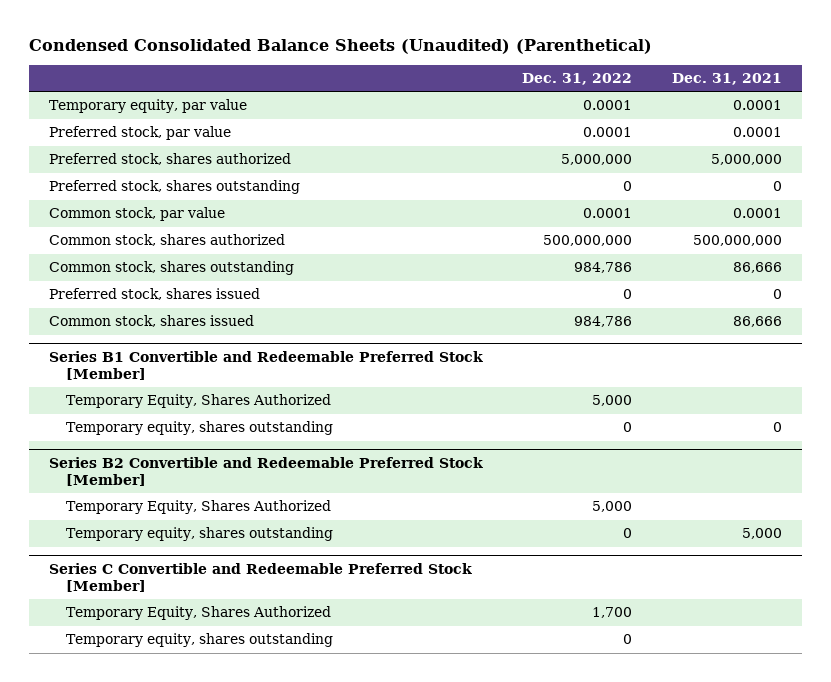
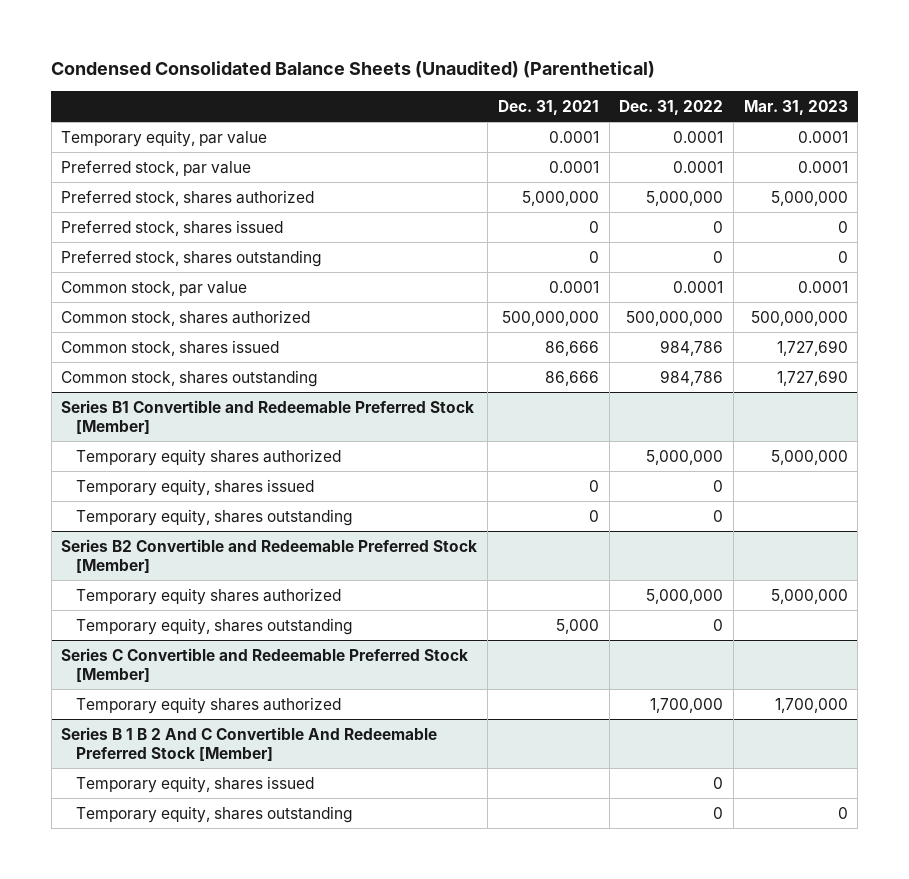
none -> [743,99,848,115] Mar. 31, 2023
[48,288,260,301] Preferred stock, shares issued -> [61,219,284,236] Preferred stock, shares issued
[48,261,294,276] Common stock, shares outstanding -> [61,369,319,387] Common stock, shares outstanding
[66,394,332,409] Temporary Equity, Shares Authorized -> [76,448,342,466] Temporary equity shares authorized
[592,395,633,407] 5,000 -> [646,449,724,465] 5,000,000
none -> [76,478,315,496] Temporary equity, shares issued
[66,500,332,515] Temporary Equity, Shares Authorized -> [76,587,342,605] Temporary equity shares authorized
[592,501,633,513] 5,000 -> [646,588,724,604] 5,000,000
[66,606,332,621] Temporary Equity, Shares Authorized -> [76,696,342,714] Temporary equity shares authorized
[592,607,633,619] 1,700 -> [650,697,724,713] 1,700,000
none -> [61,726,438,761] Series B 1 B 2 And C Convertible And Redeemable Preferred Stock [Member]
none -> [76,775,315,793] Temporary equity, shares issued

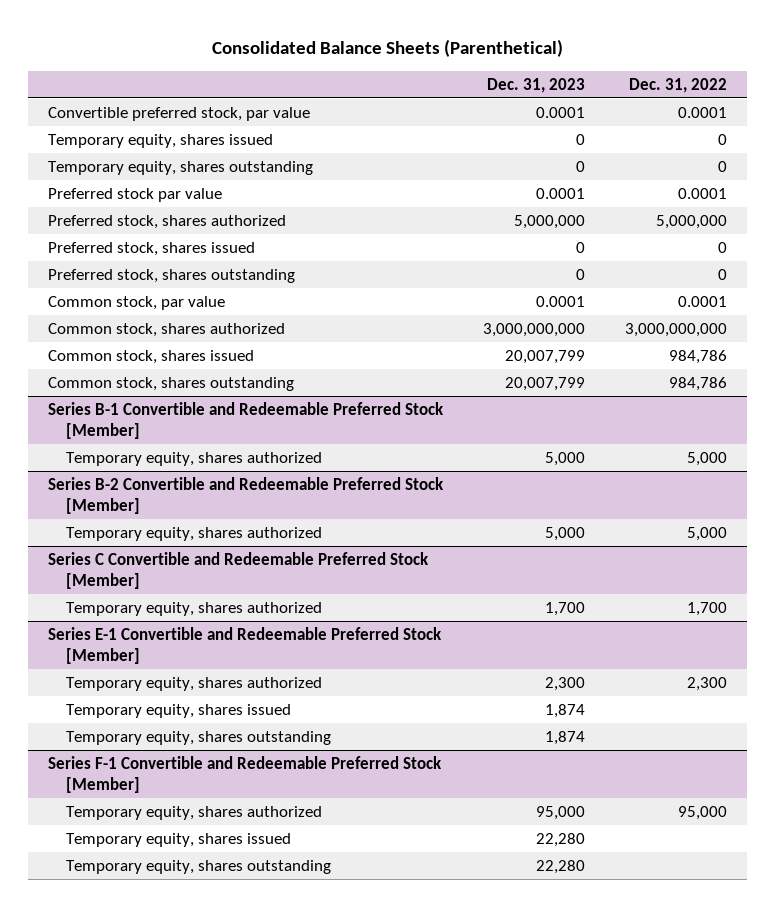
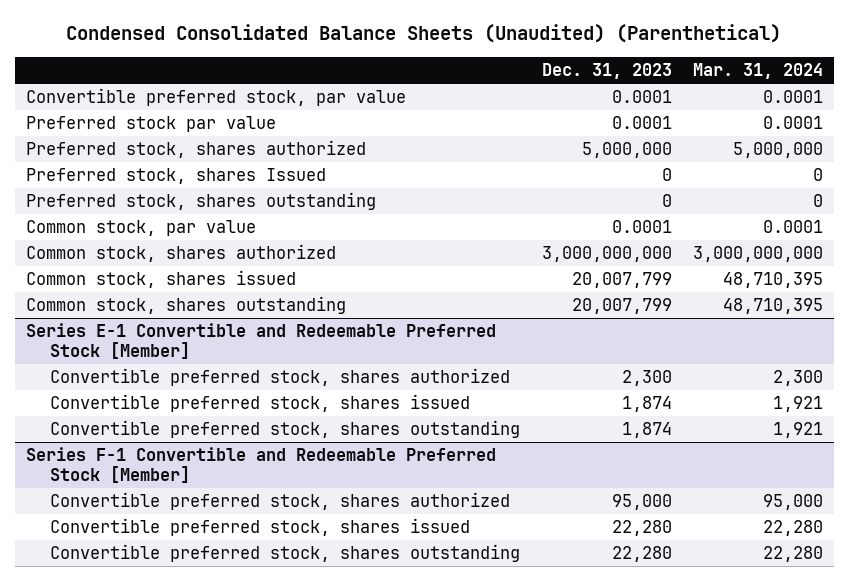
[211,39,563,58] Consolidated Balance Sheets (Parenthetical) -> [66,24,782,44] Condensed Consolidated Balance Sheets (Unaudited) (Parenthetical)
[628,77,727,93] Dec. 31, 2022 -> none
none -> [693,63,824,80] Mar. 31, 2024
[48,133,274,148] Temporary equity, shares issued -> none
[48,160,314,175] Temporary equity, shares outstanding -> none
[48,241,256,256] Preferred stock, shares issued -> [25,168,326,185] Preferred stock, shares Issued
[48,401,445,440] Series B-1 Convertible and Redeemable Preferred Stock [Member] -> none
[65,451,322,466] Temporary equity, shares authorized -> none
[48,476,445,515] Series B-2 Convertible and Redeemable Preferred Stock [Member] -> none
[65,526,322,541] Temporary equity, shares authorized -> none
[48,551,430,590] Series C Convertible and Redeemable Preferred Stock [Member] -> none
[65,601,322,616] Temporary equity, shares authorized -> none
[65,676,322,691] Temporary equity, shares authorized -> [50,368,511,387] Convertible preferred stock, shares authorized
[65,703,291,718] Temporary equity, shares issued -> [50,394,471,413] Convertible preferred stock, shares issued
[65,730,331,745] Temporary equity, shares outstanding -> [50,420,521,439] Convertible preferred stock, shares outstanding
[65,805,322,820] Temporary equity, shares authorized -> [50,492,511,511] Convertible preferred stock, shares authorized
[65,832,291,847] Temporary equity, shares issued -> [50,518,471,537] Convertible preferred stock, shares issued
[65,859,331,874] Temporary equity, shares outstanding -> [50,544,521,563] Convertible preferred stock, shares outstanding

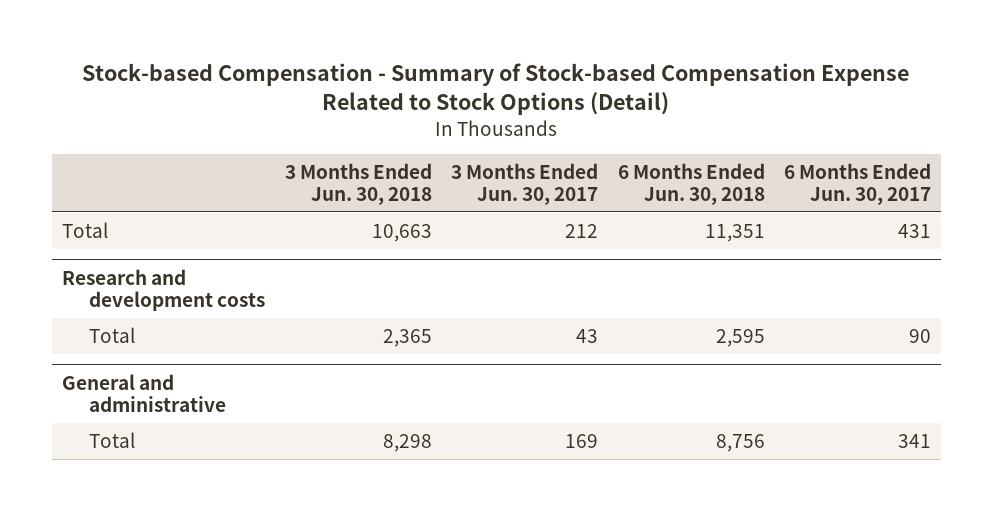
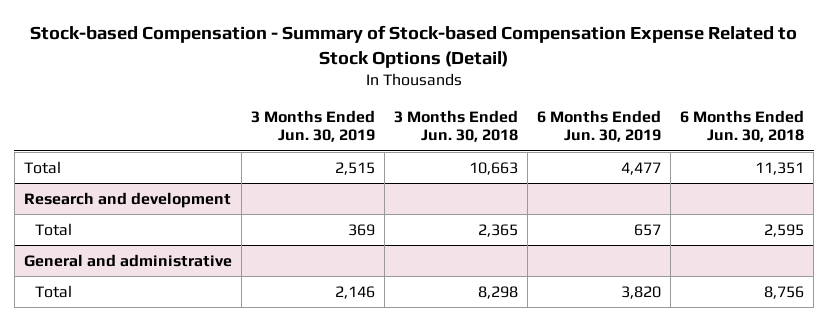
[451,163,599,205] 3 Months Ended Jun. 30, 2017 -> none
[784,163,932,205] 6 Months Ended Jun. 30, 2017 -> none
none -> [251,109,376,143] 3 Months Ended Jun. 30, 2019
none -> [537,109,662,143] 6 Months Ended Jun. 30, 2019
[61,268,266,311] Research and development costs -> [23,191,231,208] Research and development

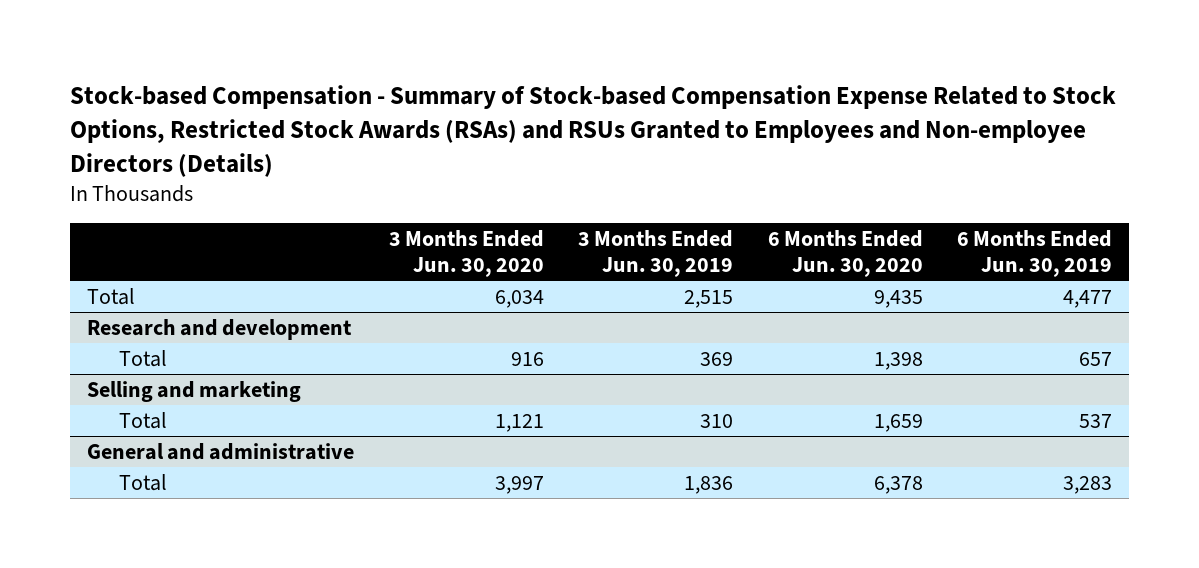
[30,25,798,68] Stock-based Compensation - Summary of Stock-based Compensation Expense Related to Stock Options (Detail) -> [70,85,1117,177] Stock-based Compensation - Summary of Stock-based Compensation Expense Related to Stock Options, Restricted Stock Awards (RSAs) and RSUs Granted to Employees and Non-employee Directors (Details)
[394,109,519,143] 3 Months Ended Jun. 30, 2018 -> none
[680,109,805,143] 6 Months Ended Jun. 30, 2018 -> none
none -> [388,230,544,277] 3 Months Ended Jun. 30, 2020
none -> [767,230,923,277] 6 Months Ended Jun. 30, 2020
none -> [87,380,302,402] Selling and marketing
none -> [118,411,167,429] Total
[335,285,376,299] 2,146 -> [684,475,734,494] 1,836
[621,285,662,299] 3,820 -> [1062,475,1112,494] 3,283

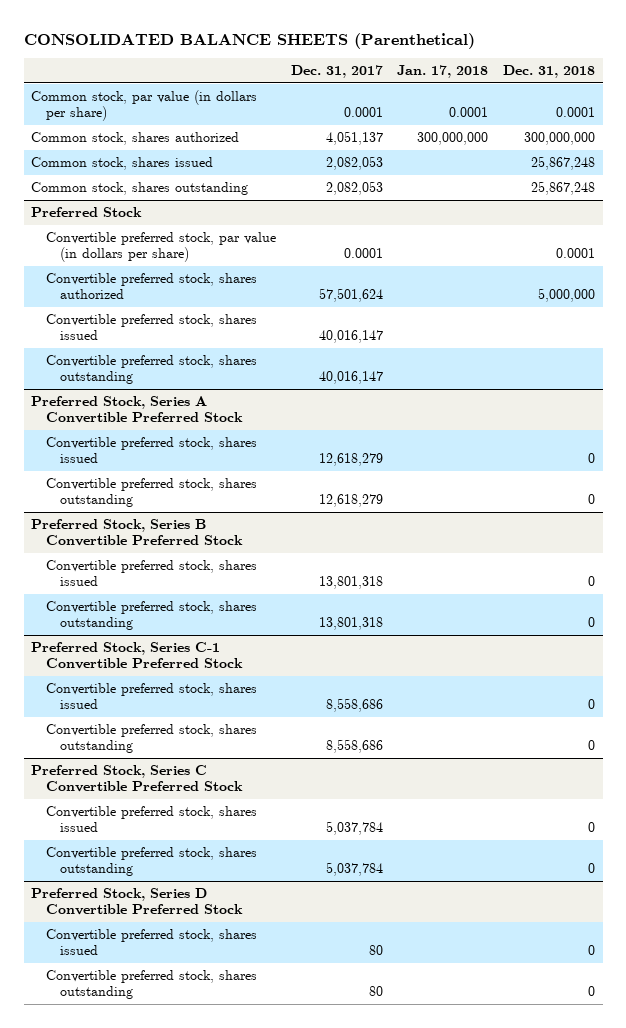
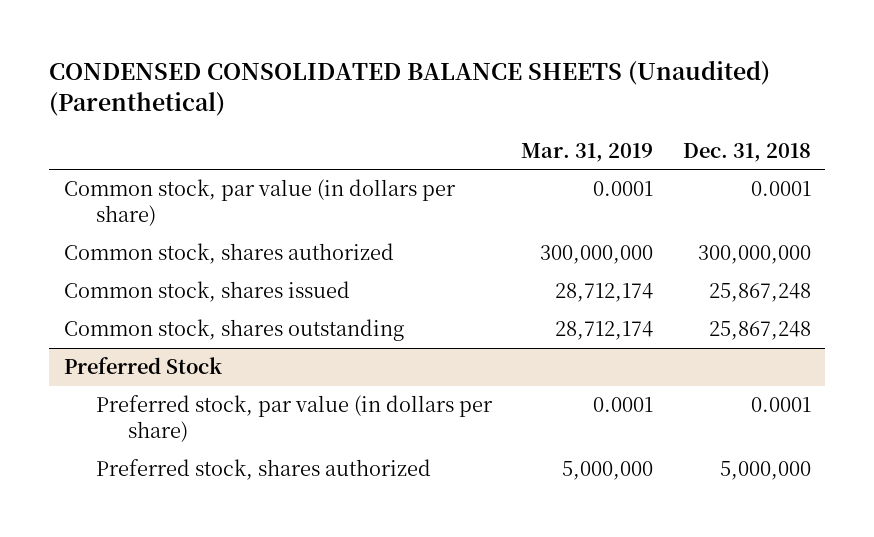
[23,32,475,49] CONSOLIDATED BALANCE SHEETS (Parenthetical) -> [48,60,770,117] CONDENSED CONSOLIDATED BALANCE SHEETS (Unaudited) (Parenthetical)
[290,65,383,79] Dec. 31, 2017 -> none
[397,65,489,79] Jan. 17, 2018 -> none
none -> [521,142,654,162] Mar. 31, 2019
[45,314,257,340] Convertible preferred stock, shares issued -> none
[45,355,257,384] Convertible preferred stock, shares outstanding -> none
[31,396,243,423] Preferred Stock, Series A Convertible Preferred Stock -> none
[45,437,257,463] Convertible preferred stock, shares issued -> none
[45,478,257,507] Convertible preferred stock, shares outstanding -> none
[31,519,243,546] Preferred Stock, Series B Convertible Preferred Stock -> none
[45,560,257,586] Convertible preferred stock, shares issued -> none
[45,601,257,630] Convertible preferred stock, shares outstanding -> none
[31,642,243,669] Preferred Stock, Series C-1 Convertible Preferred Stock -> none
[45,683,257,709] Convertible preferred stock, shares issued -> none
[45,724,257,753] Convertible preferred stock, shares outstanding -> none
[31,765,243,792] Preferred Stock, Series C Convertible Preferred Stock -> none
[45,806,257,832] Convertible preferred stock, shares issued -> none
[45,847,257,876] Convertible preferred stock, shares outstanding -> none
[31,888,243,915] Preferred Stock, Series D Convertible Preferred Stock -> none
[45,929,257,955] Convertible preferred stock, shares issued -> none
[45,970,257,999] Convertible preferred stock, shares outstanding -> none
[45,232,276,262] Convertible preferred stock, par value (in dollars per share) -> [95,395,493,442] Preferred stock, par value (in dollars per share)
[45,273,257,299] Convertible preferred stock, shares authorized -> [95,459,431,481] Preferred stock, shares authorized

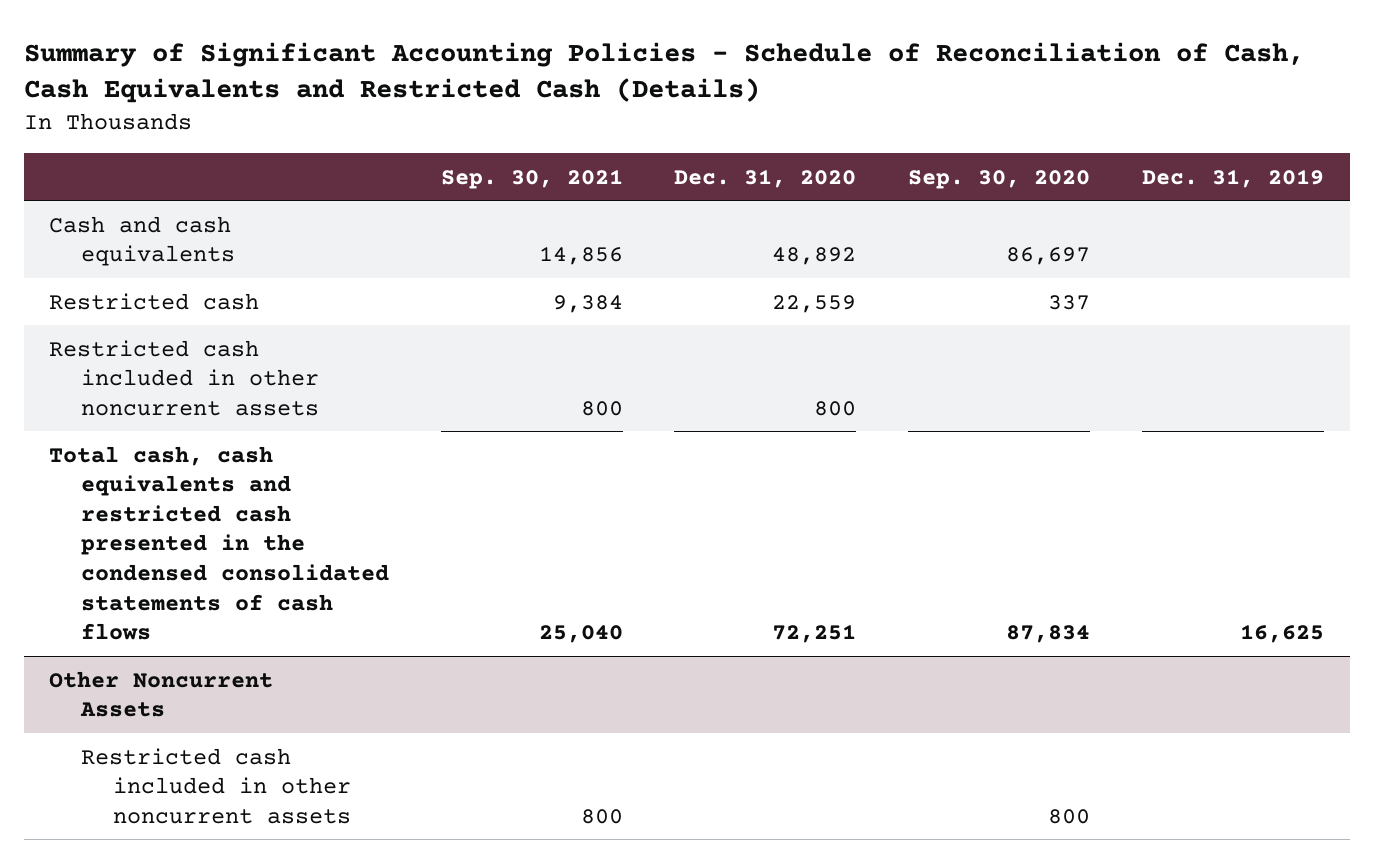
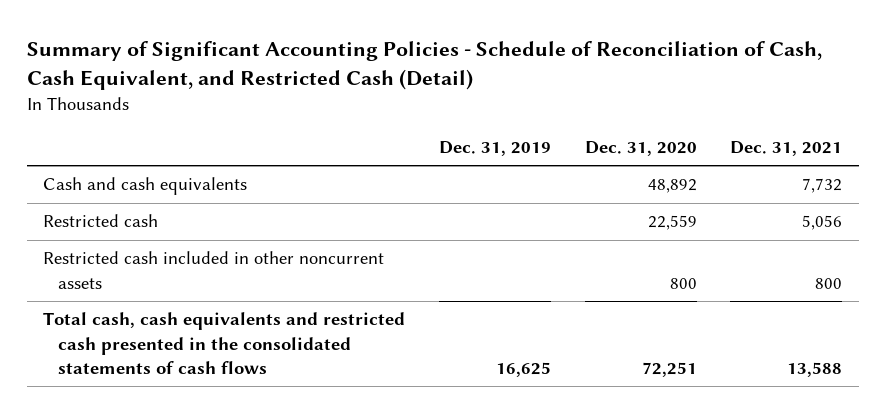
[23,41,1304,104] Summary of Significant Accounting Policies - Schedule of Reconciliation of Cash, Cash Equivalents and Restricted Cash (Details) -> [26,40,822,90] Summary of Significant Accounting Policies - Schedule of Reconciliation of Cash, Cash Equivalent, and Restricted Cash (Detail)
[440,168,623,189] Sep. 30, 2021 -> none
[908,169,1091,189] Sep. 30, 2020 -> none
none -> [730,140,843,156] Dec. 31, 2021
[49,670,274,718] Other Noncurrent Assets -> none
[81,747,351,824] Restricted cash included in other noncurrent assets -> none
[49,445,390,641] Total cash, cash equivalents and restricted cash presented in the condensed consolidated statements of cash flows -> [43,312,406,374] Total cash, cash equivalents and restricted cash presented in the consolidated statements of cash flows

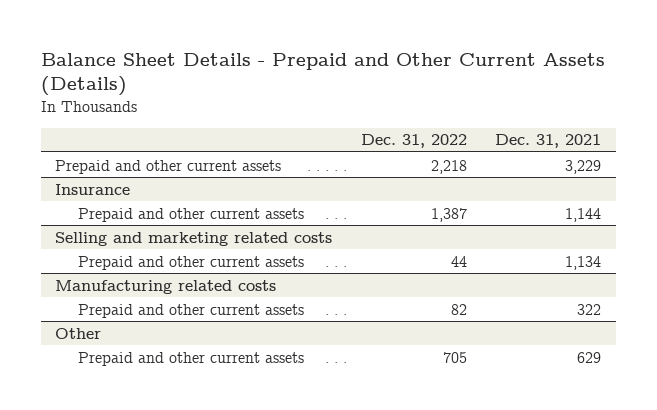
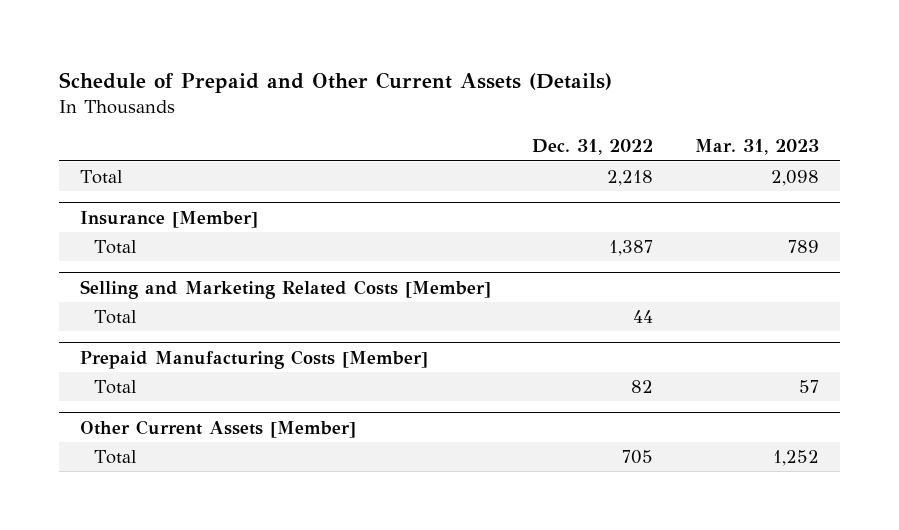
[40,52,605,97] Balance Sheet Details - Prepaid and Other Current Assets (Details) -> [59,71,613,93] Schedule of Prepaid and Other Current Assets (Details)
[495,134,602,149] Dec. 31, 2021 -> none
none -> [695,139,820,156] Mar. 31, 2023
[55,159,282,174] Prepaid and other current assets -> [79,170,123,185] Total
[55,183,131,195] Insurance -> [79,210,258,228] Insurance [Member]
[78,207,305,222] Prepaid and other current assets -> [94,240,138,255] Total
[55,231,333,246] Selling and marketing related costs -> [79,279,491,299] Selling and Marketing Related Costs [Member]
[78,255,305,270] Prepaid and other current assets -> [94,310,138,325] Total
[55,279,277,294] Manufacturing related costs -> [79,349,428,369] Prepaid Manufacturing Costs [Member]
[78,303,305,318] Prepaid and other current assets -> [94,380,138,395] Total
[55,327,102,339] Other -> [79,419,356,438] Other Current Assets [Member]
[78,351,305,366] Prepaid and other current assets -> [94,450,138,465] Total

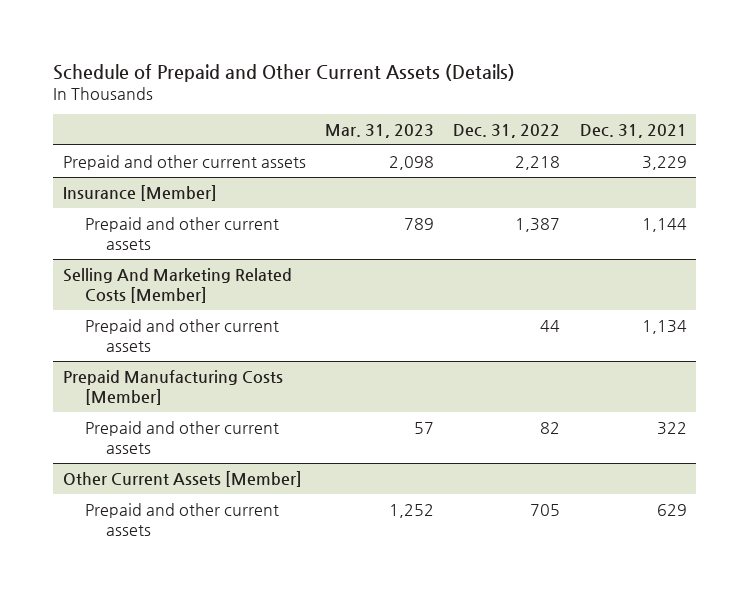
none -> [579,123,687,138] Dec. 31, 2021
[79,170,123,185] Total -> [63,154,307,170] Prepaid and other current assets
[94,240,138,255] Total -> [84,216,279,250] Prepaid and other current assets
[79,279,491,299] Selling and Marketing Related Costs [Member] -> [63,267,293,303] Selling And Marketing Related Costs [Member]
[94,310,138,325] Total -> [84,318,279,352] Prepaid and other current assets
[94,380,138,395] Total -> [84,420,279,454] Prepaid and other current assets
[94,450,138,465] Total -> [84,502,279,536] Prepaid and other current assets

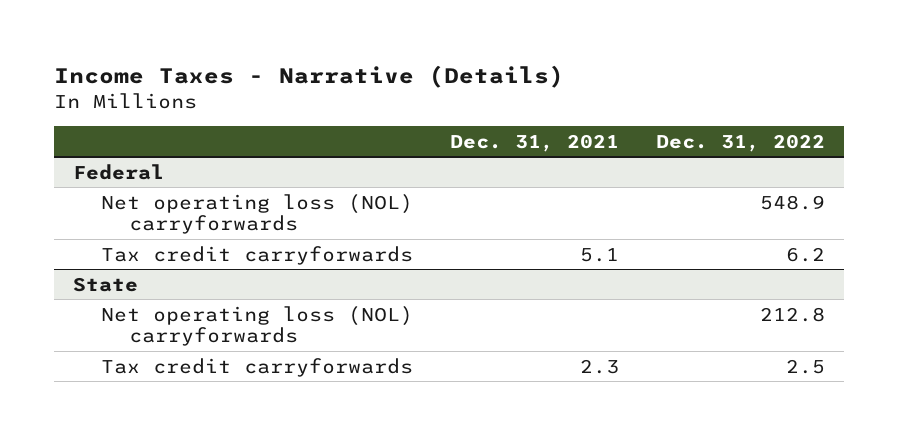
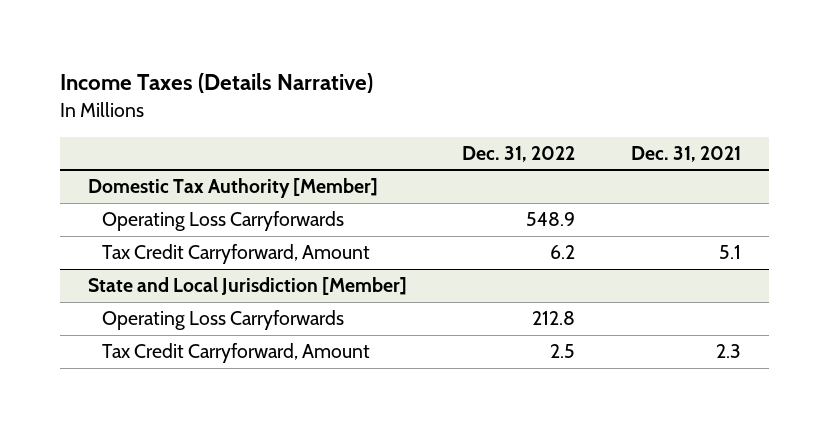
[54,64,565,88] Income Taxes - Narrative (Details) -> [59,73,373,94] Income Taxes (Details Narrative)
[72,163,164,180] Federal -> [87,178,378,199] Domestic Tax Authority [Member]
[100,193,413,235] Net operating loss (NOL) carryforwards -> [101,211,344,232] Operating Loss Carryforwards
[100,245,413,265] Tax credit carryforwards -> [101,244,370,265] Tax Credit Carryforward, Amount
[72,276,138,292] State -> [87,277,407,296] State and Local Jurisdiction [Member]
[100,305,413,347] Net operating loss (NOL) carryforwards -> [101,310,344,331] Operating Loss Carryforwards
[100,357,413,377] Tax credit carryforwards -> [101,343,370,364] Tax Credit Carryforward, Amount

